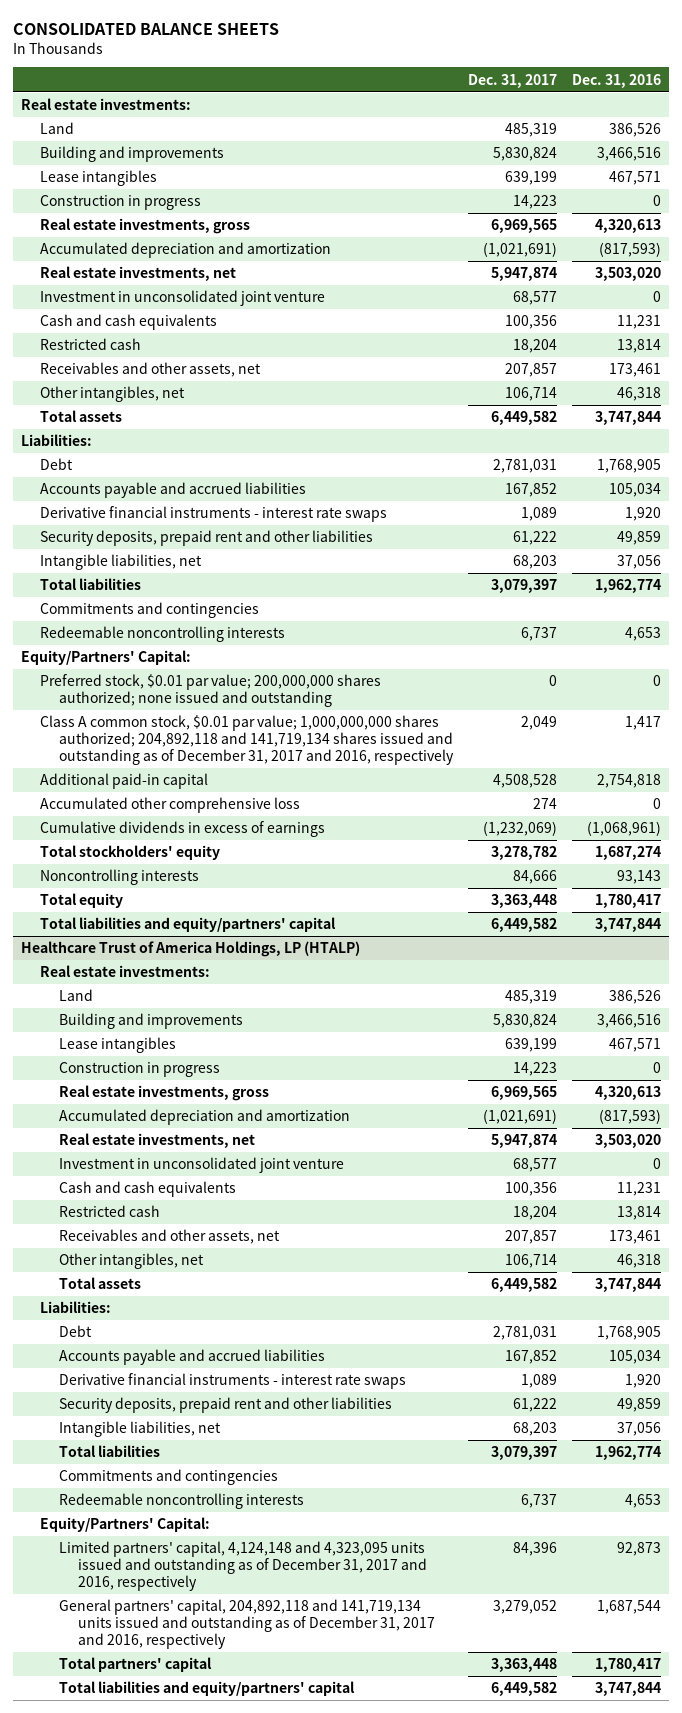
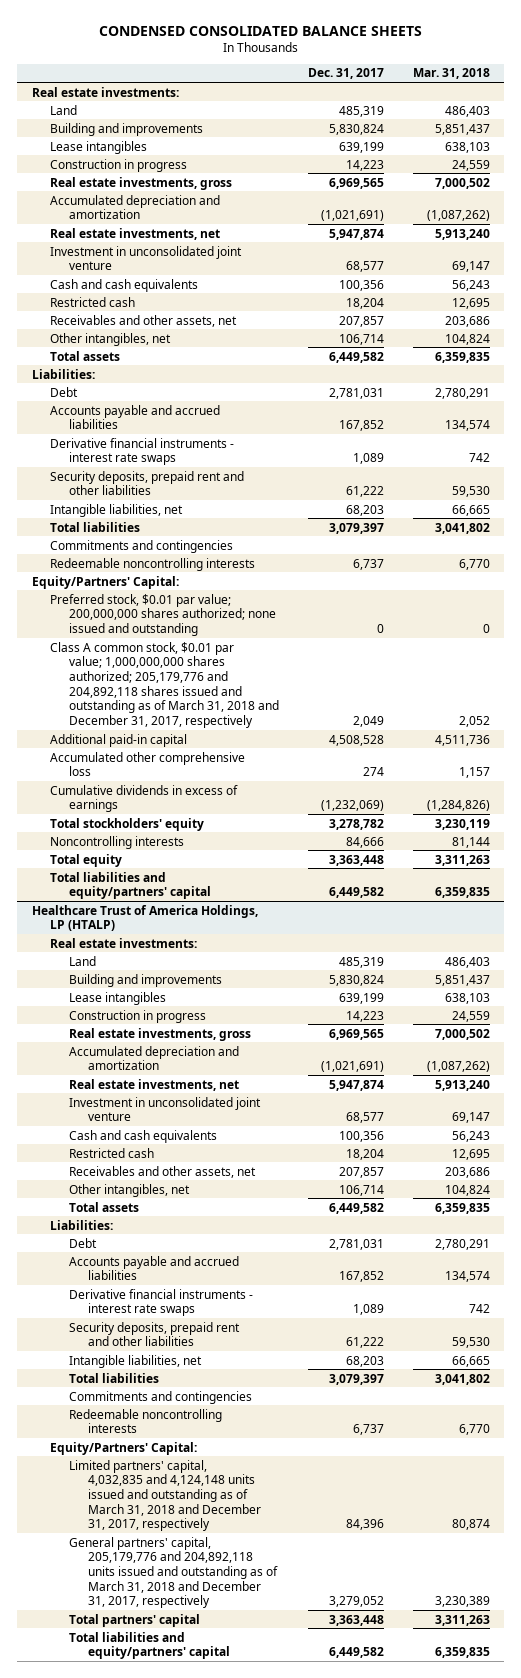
[13,22,280,35] CONSOLIDATED BALANCE SHEETS -> [98,25,422,36] CONDENSED CONSOLIDATED BALANCE SHEETS
[572,73,662,88] Dec. 31, 2016 -> none
none -> [412,68,490,80] Mar. 31, 2018
[40,715,455,765] Class A common stock, $0.01 par value; 1,000,000,000 shares authorized; 204,892,118 and 141,719,134 shares issued and outstanding as of December 31, 2017 and 2016, respectively -> [50,641,280,729] Class A common stock, $0.01 par value; 1,000,000,000 shares authorized; 205,179,776 and 204,892,118 shares issued and outstanding as of March 31, 2018 and December 31, 2017, respectively
[59,1541,428,1591] Limited partners' capital, 4,124,148 and 4,323,095 units issued and outstanding as of December 31, 2017 and 2016, respectively -> [69,1459,261,1532] Limited partners' capital, 4,032,835 and 4,124,148 units issued and outstanding as of March 31, 2018 and December 31, 2017, respectively
[59,1599,436,1649] General partners' capital, 204,892,118 and 141,719,134 units issued and outstanding as of December 31, 2017 and 2016, respectively -> [69,1536,278,1609] General partners' capital, 205,179,776 and 204,892,118 units issued and outstanding as of March 31, 2018 and December 31, 2017, respectively

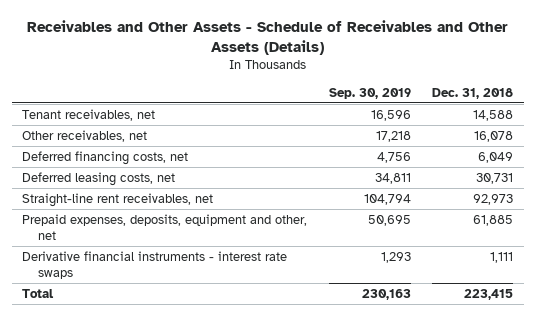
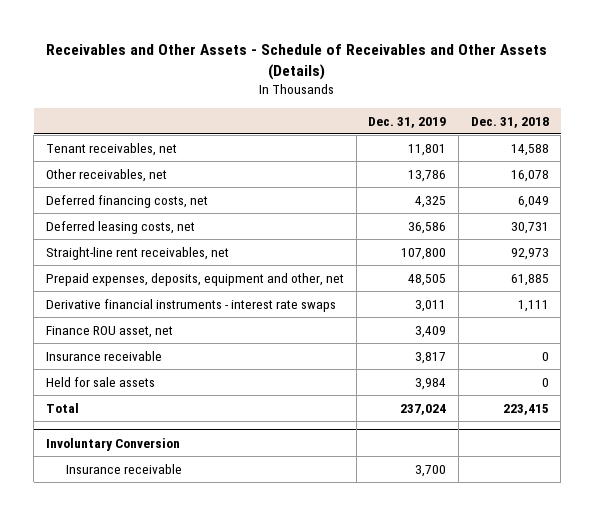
[328,87,411,99] Sep. 30, 2019 -> none
none -> [368,116,447,128] Dec. 31, 2019
none -> [45,325,173,338] Finance ROU asset, net
none -> [45,350,162,361] Insurance receivable
none -> [45,376,155,387] Held for sale assets
none -> [45,437,180,451] Involuntary Conversion
none -> [65,463,182,474] Insurance receivable

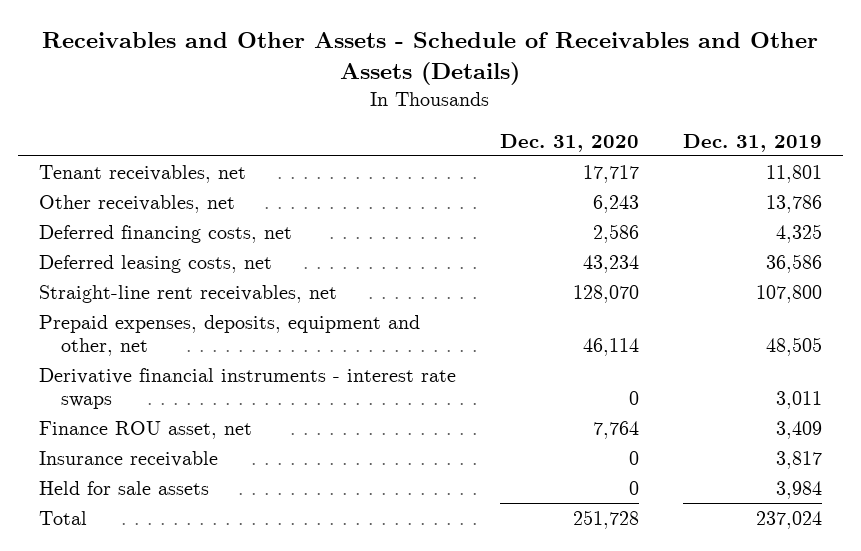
[470,116,549,128] Dec. 31, 2018 -> none
none -> [499,133,639,152] Dec. 31, 2020
[45,437,180,451] Involuntary Conversion -> none
[65,463,182,474] Insurance receivable -> none

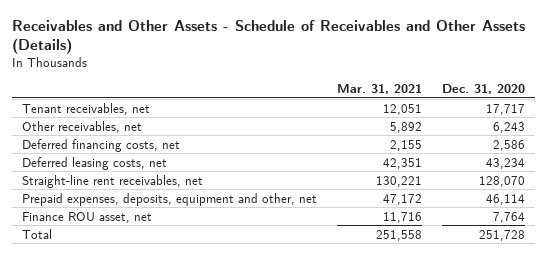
[682,133,822,152] Dec. 31, 2019 -> none
none -> [336,83,422,94] Mar. 31, 2021
[39,367,457,409] Derivative financial instruments - interest rate swaps -> none
[39,450,219,467] Insurance receivable -> none
[39,480,210,495] Held for sale assets -> none

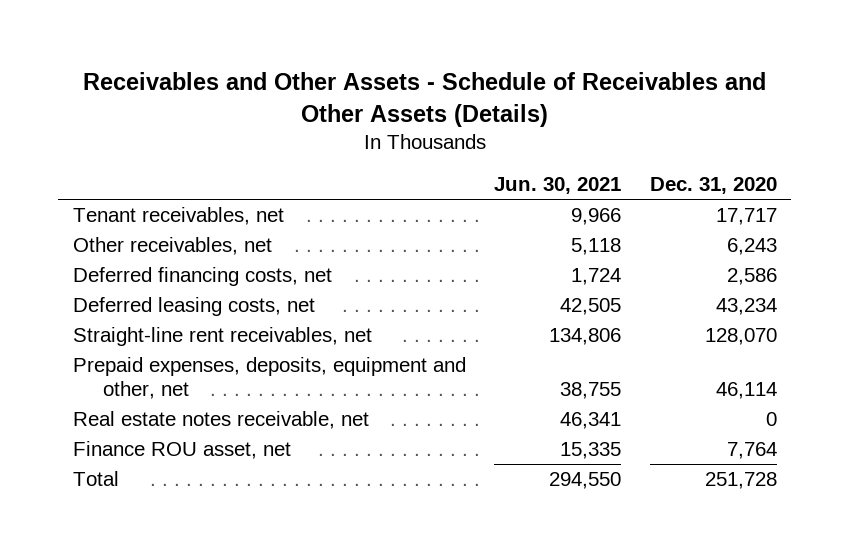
[336,83,422,94] Mar. 31, 2021 -> none
none -> [494,177,622,195] Jun. 30, 2021
none -> [72,410,369,429] Real estate notes receivable, net

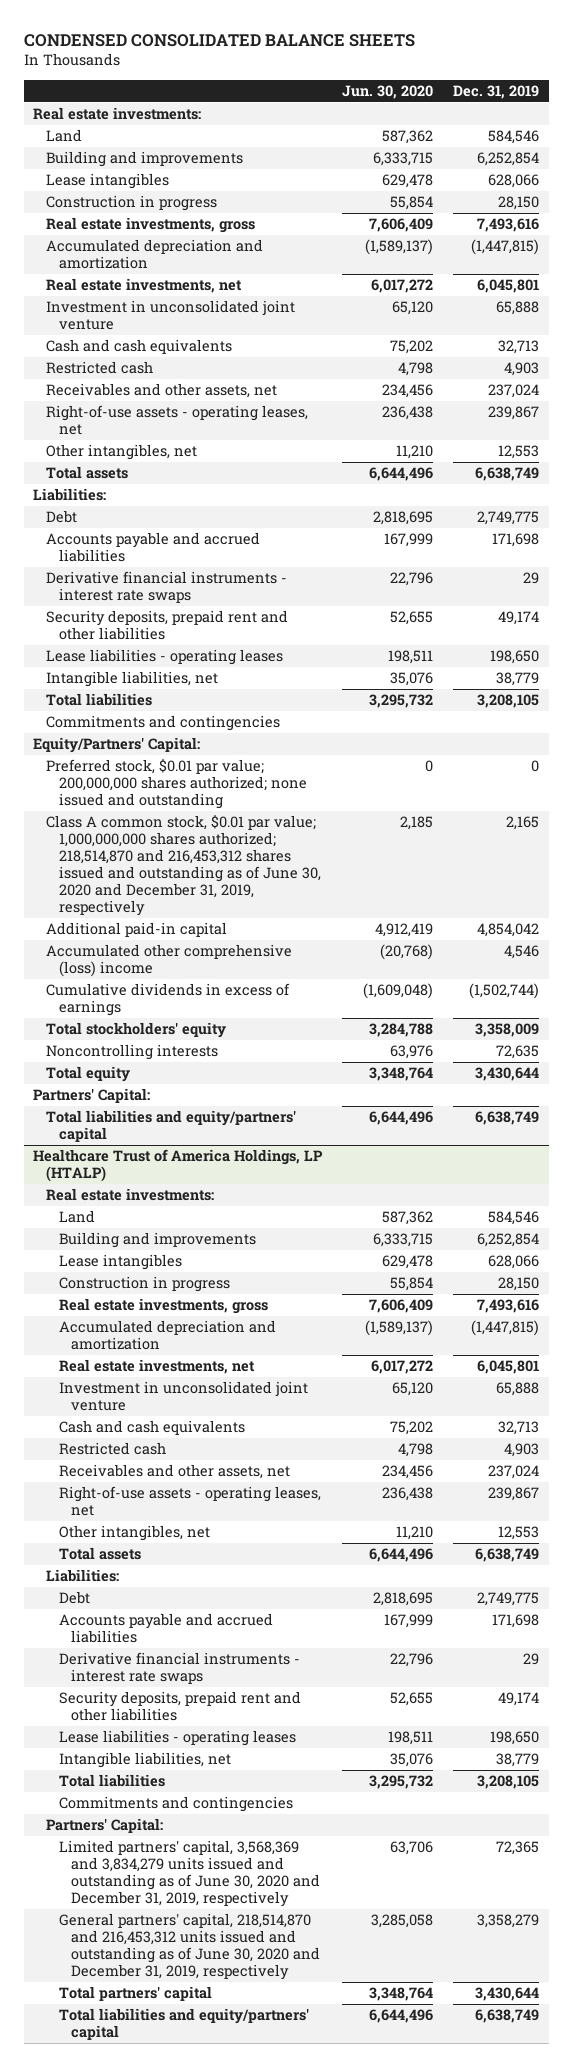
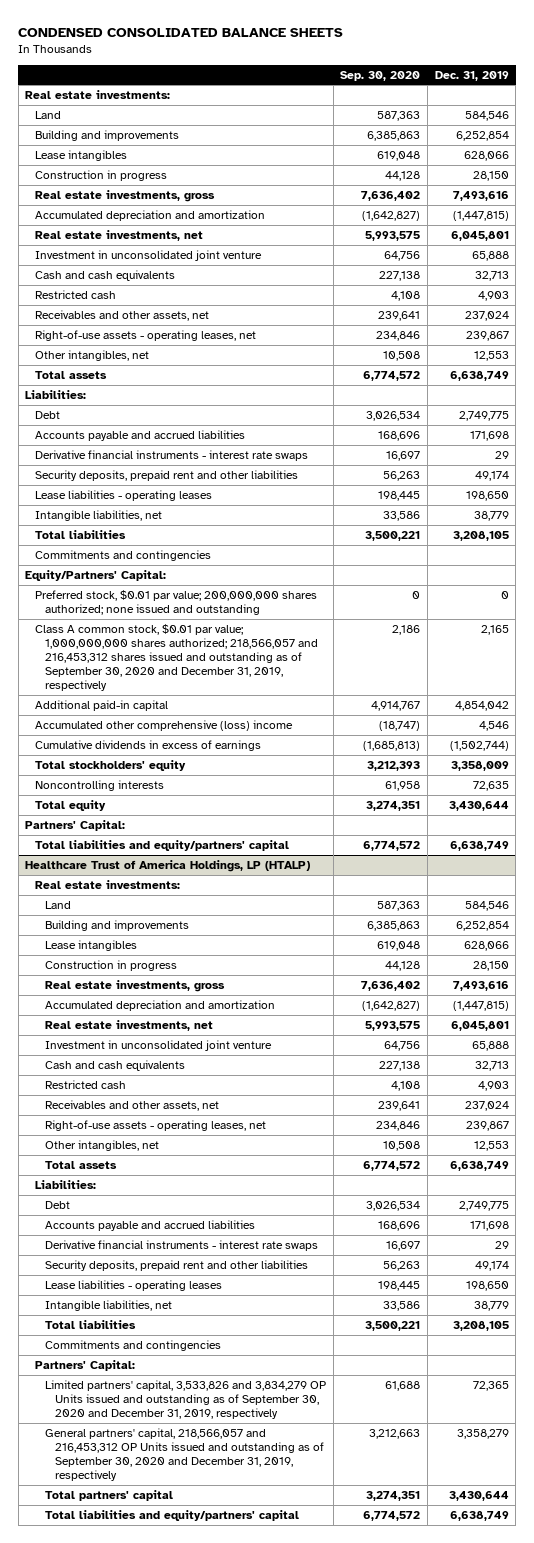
[342,84,434,99] Jun. 30, 2020 -> none
none -> [340,70,421,81] Sep. 30, 2020
[46,815,321,917] Class A common stock, $0.01 par value; 1,000,000,000 shares authorized; 218,514,870 and 216,453,312 shares issued and outstanding as of June 30, 2020 and December 31, 2019, respectively -> [35,623,319,692] Class A common stock, $0.01 par value; 1,000,000,000 shares authorized; 218,566,057 and 216,453,312 shares issued and outstanding as of September 30, 2020 and December 31, 2019, respectively
[58,1840,321,1908] Limited partners' capital, 3,568,369 and 3,834,279 units issued and outstanding as of June 30, 2020 and December 31, 2019, respectively -> [45,1379,327,1420] Limited partners' capital, 3,533,826 and 3,834,279 OP Units issued and outstanding as of September 30, 2020 and December 31, 2019, respectively
[58,1913,321,1981] General partners' capital, 218,514,870 and 216,453,312 units issued and outstanding as of June 30, 2020 and December 31, 2019, respectively -> [45,1427,325,1482] General partners' capital, 218,566,057 and 216,453,312 OP Units issued and outstanding as of September 30, 2020 and December 31, 2019, respectively

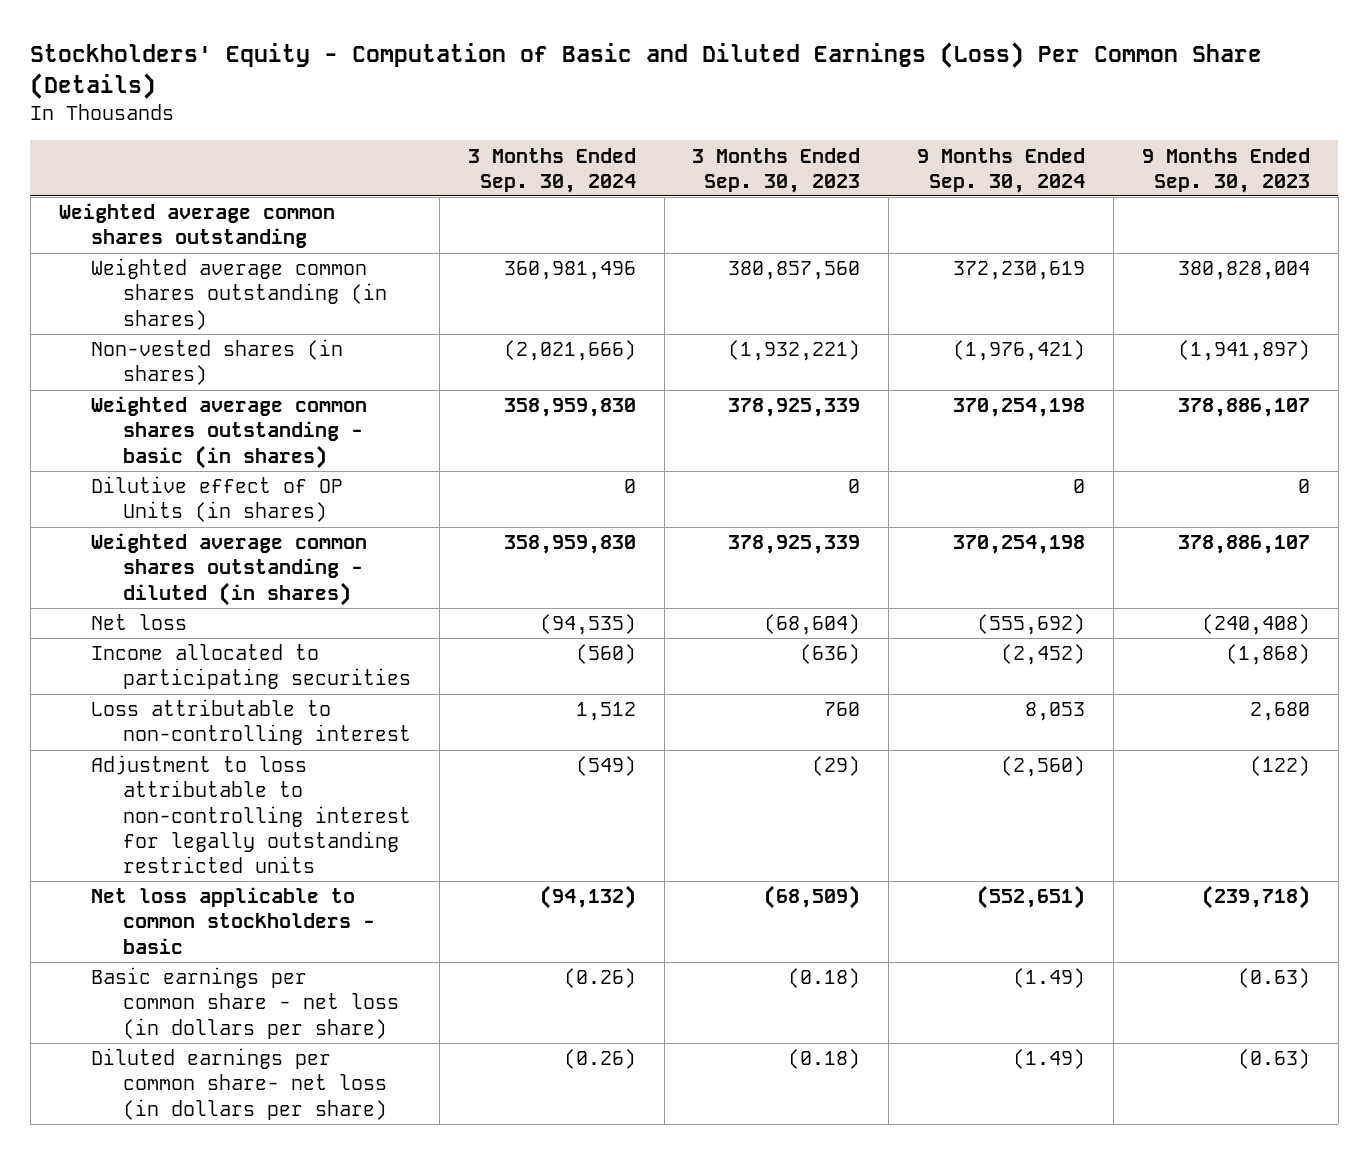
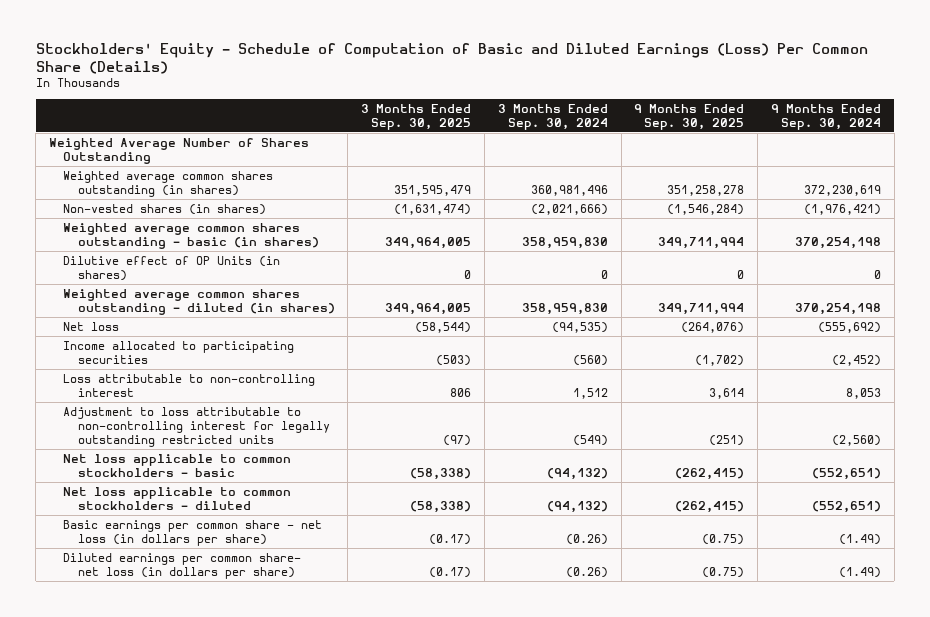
[30,41,1263,100] Stockholders' Equity - Computation of Basic and Diluted Earnings (Loss) Per Common Share (Details) -> [35,42,868,74] Stockholders' Equity - Schedule of Computation of Basic and Diluted Earnings (Loss) Per Common Share (Details)
[692,147,861,193] 3 Months Ended Sep. 30, 2023 -> none
[1141,147,1310,193] 9 Months Ended Sep. 30, 2023 -> none
none -> [361,103,472,130] 3 Months Ended Sep. 30, 2025
none -> [634,103,745,130] 9 Months Ended Sep. 30, 2025
[58,203,335,249] Weighted average common shares outstanding -> [49,137,310,164] Weighted Average Number of Shares Outstanding
none -> [63,486,292,510] Net loss applicable to common stockholders - diluted

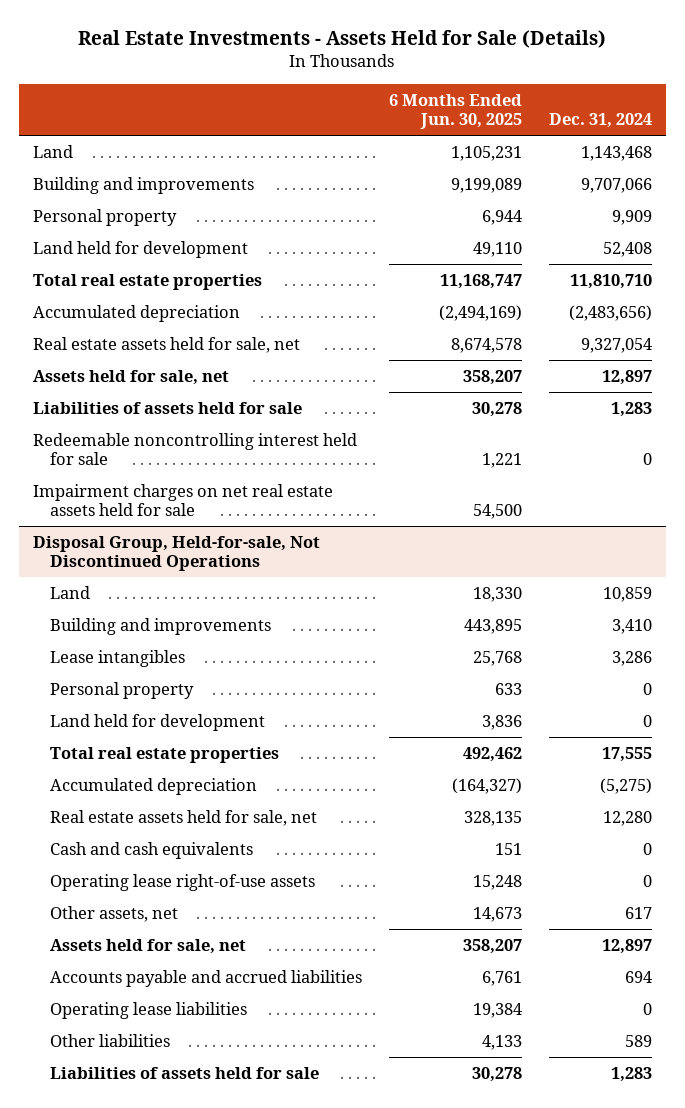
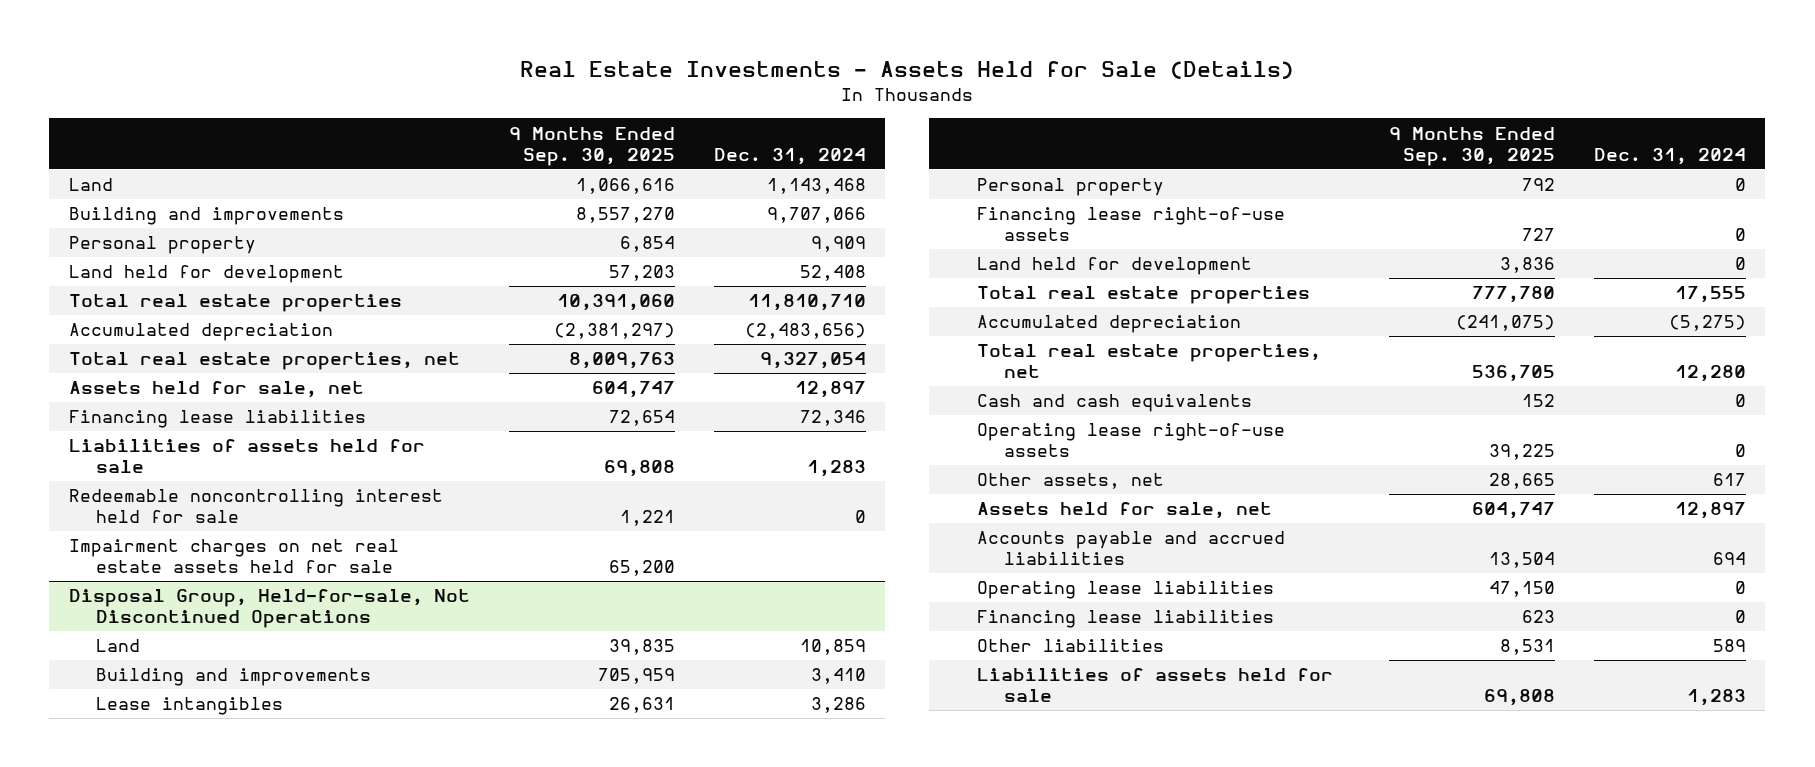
[389,93,523,130] 6 Months Ended Jun. 30, 2025 -> none
none -> [508,126,675,166] 9 Months Ended Sep. 30, 2025
[32,336,300,353] Real estate assets held for sale, net -> [68,352,460,371] Total real estate properties, net
none -> [68,410,366,429] Financing lease liabilities
none -> [976,207,1285,242] Financing lease right-of-use assets
[50,809,318,826] Real estate assets held for sale, net -> [976,344,1321,379] Total real estate properties, net
none -> [976,610,1274,629] Financing lease liabilities

